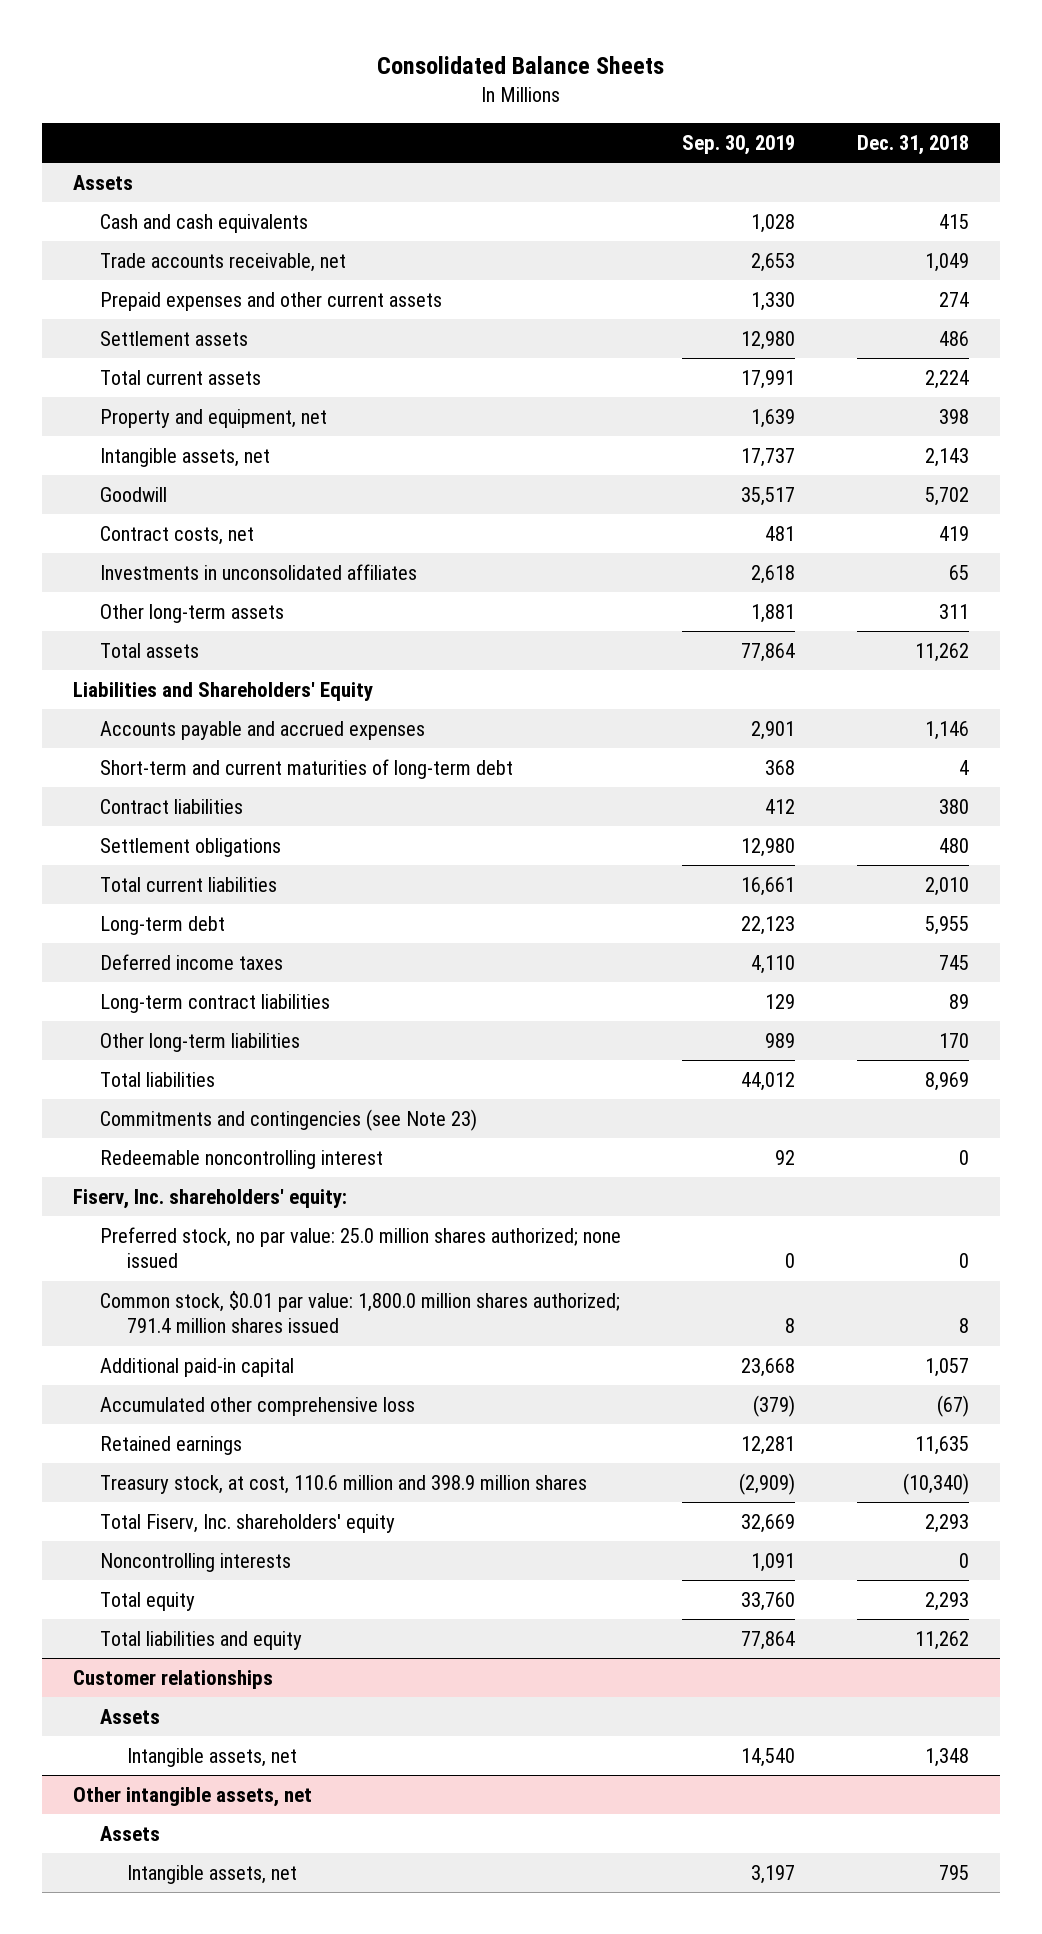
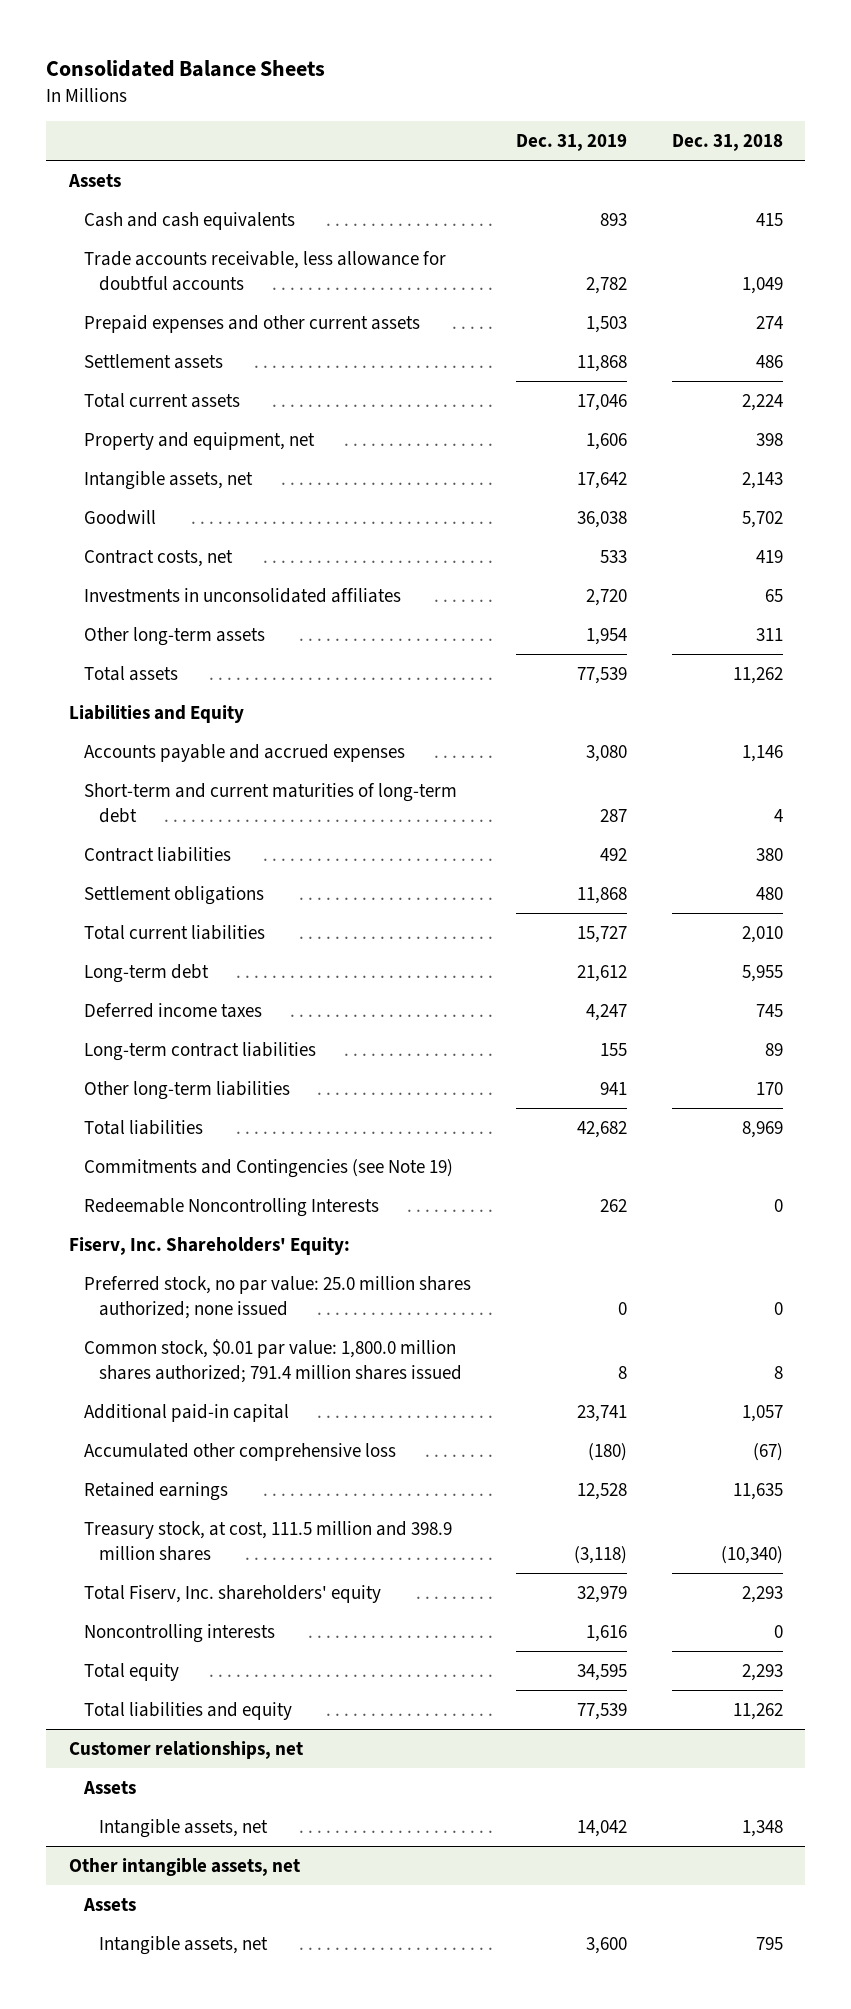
[682,135,796,156] Sep. 30, 2019 -> none
none -> [515,134,627,152] Dec. 31, 2019
[99,253,346,273] Trade accounts receivable, net -> [83,250,446,291] Trade accounts receivable, less allowance for doubtful accounts
[73,682,374,702] Liabilities and Shareholders' Equity -> [68,704,244,723] Liabilities and Equity
[99,1109,477,1132] Commitments and contingencies (see Note 23) -> [83,1158,453,1178] Commitments and Contingencies (see Note 19)
[99,1150,383,1170] Redeemable noncontrolling interest -> [83,1197,379,1217] Redeemable Noncontrolling Interests
[73,1189,348,1210] Fiserv, Inc. shareholders' equity: -> [68,1236,350,1255] Fiserv, Inc. Shareholders' Equity:
[99,1475,587,1495] Treasury stock, at cost, 110.6 million and 398.9 million shares -> [83,1520,452,1561] Treasury stock, at cost, 111.5 million and 398.9 million shares
[73,1670,274,1690] Customer relationships -> [68,1740,303,1759] Customer relationships, net

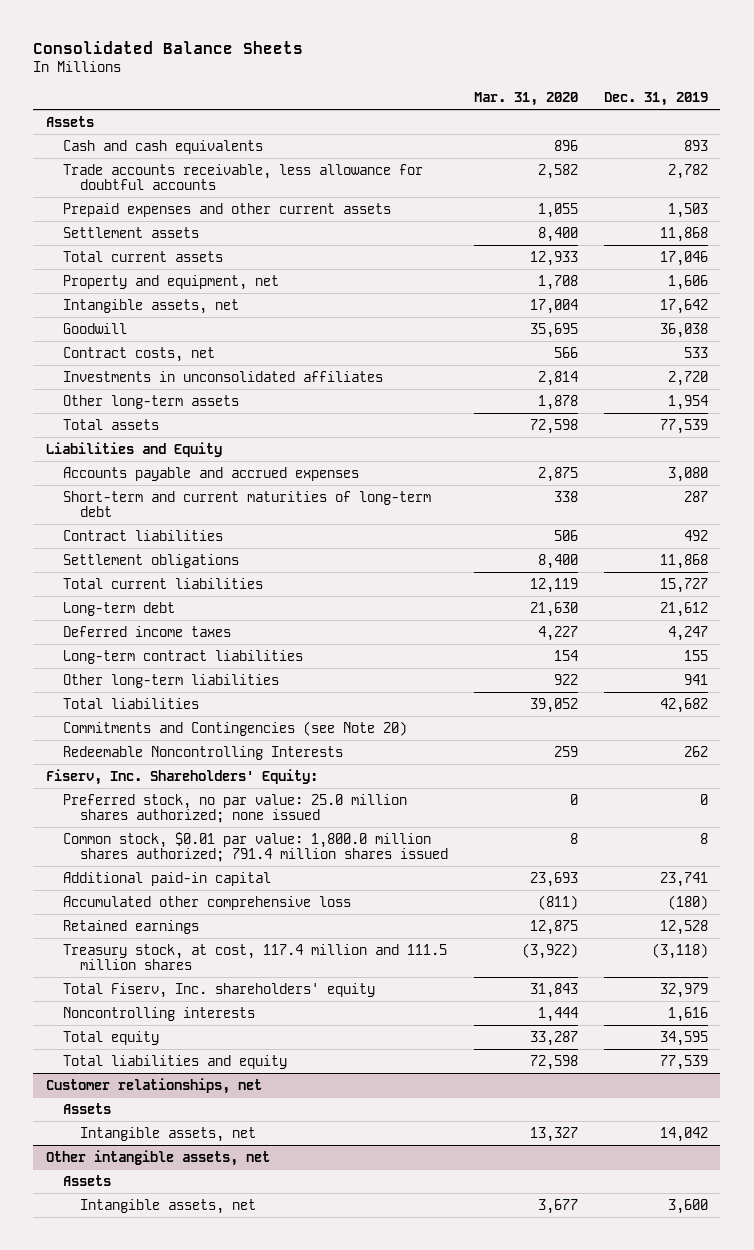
[671,134,783,152] Dec. 31, 2018 -> none
none -> [473,92,578,107] Mar. 31, 2020
[83,1158,453,1178] Commitments and Contingencies (see Note 19) -> [63,720,408,736] Commitments and Contingencies (see Note 20)
[83,1520,452,1561] Treasury stock, at cost, 111.5 million and 398.9 million shares -> [63,943,448,971] Treasury stock, at cost, 117.4 million and 111.5 million shares

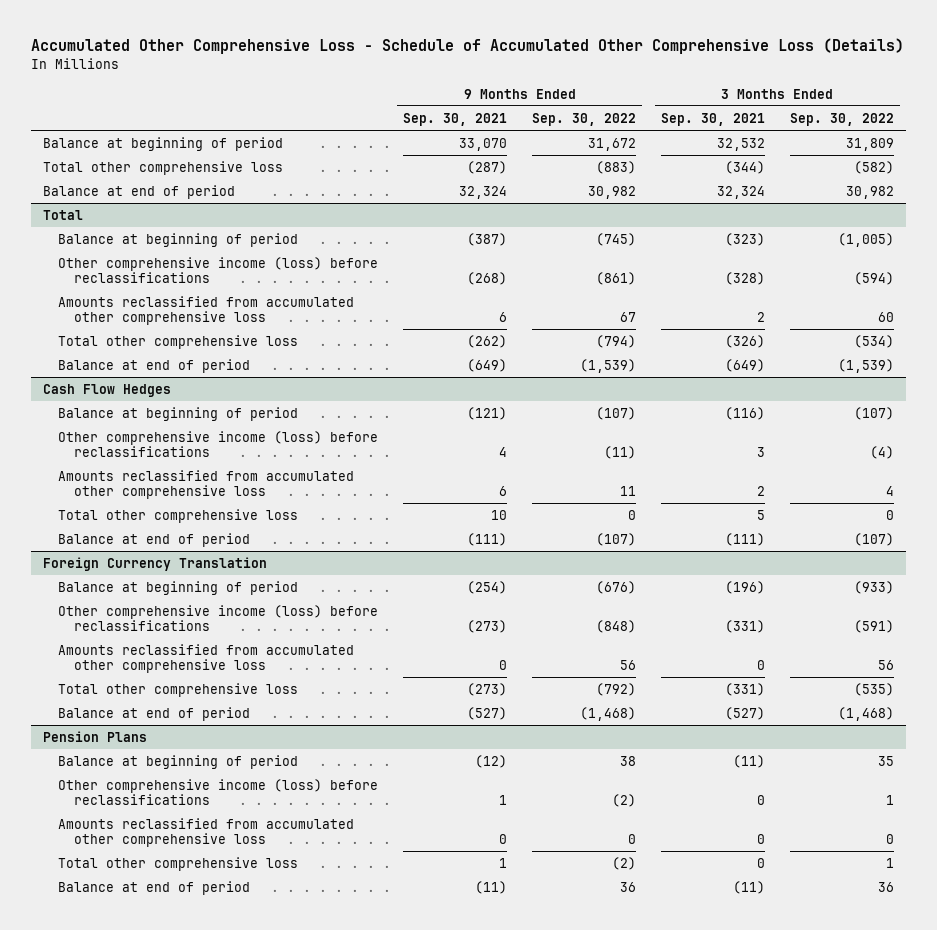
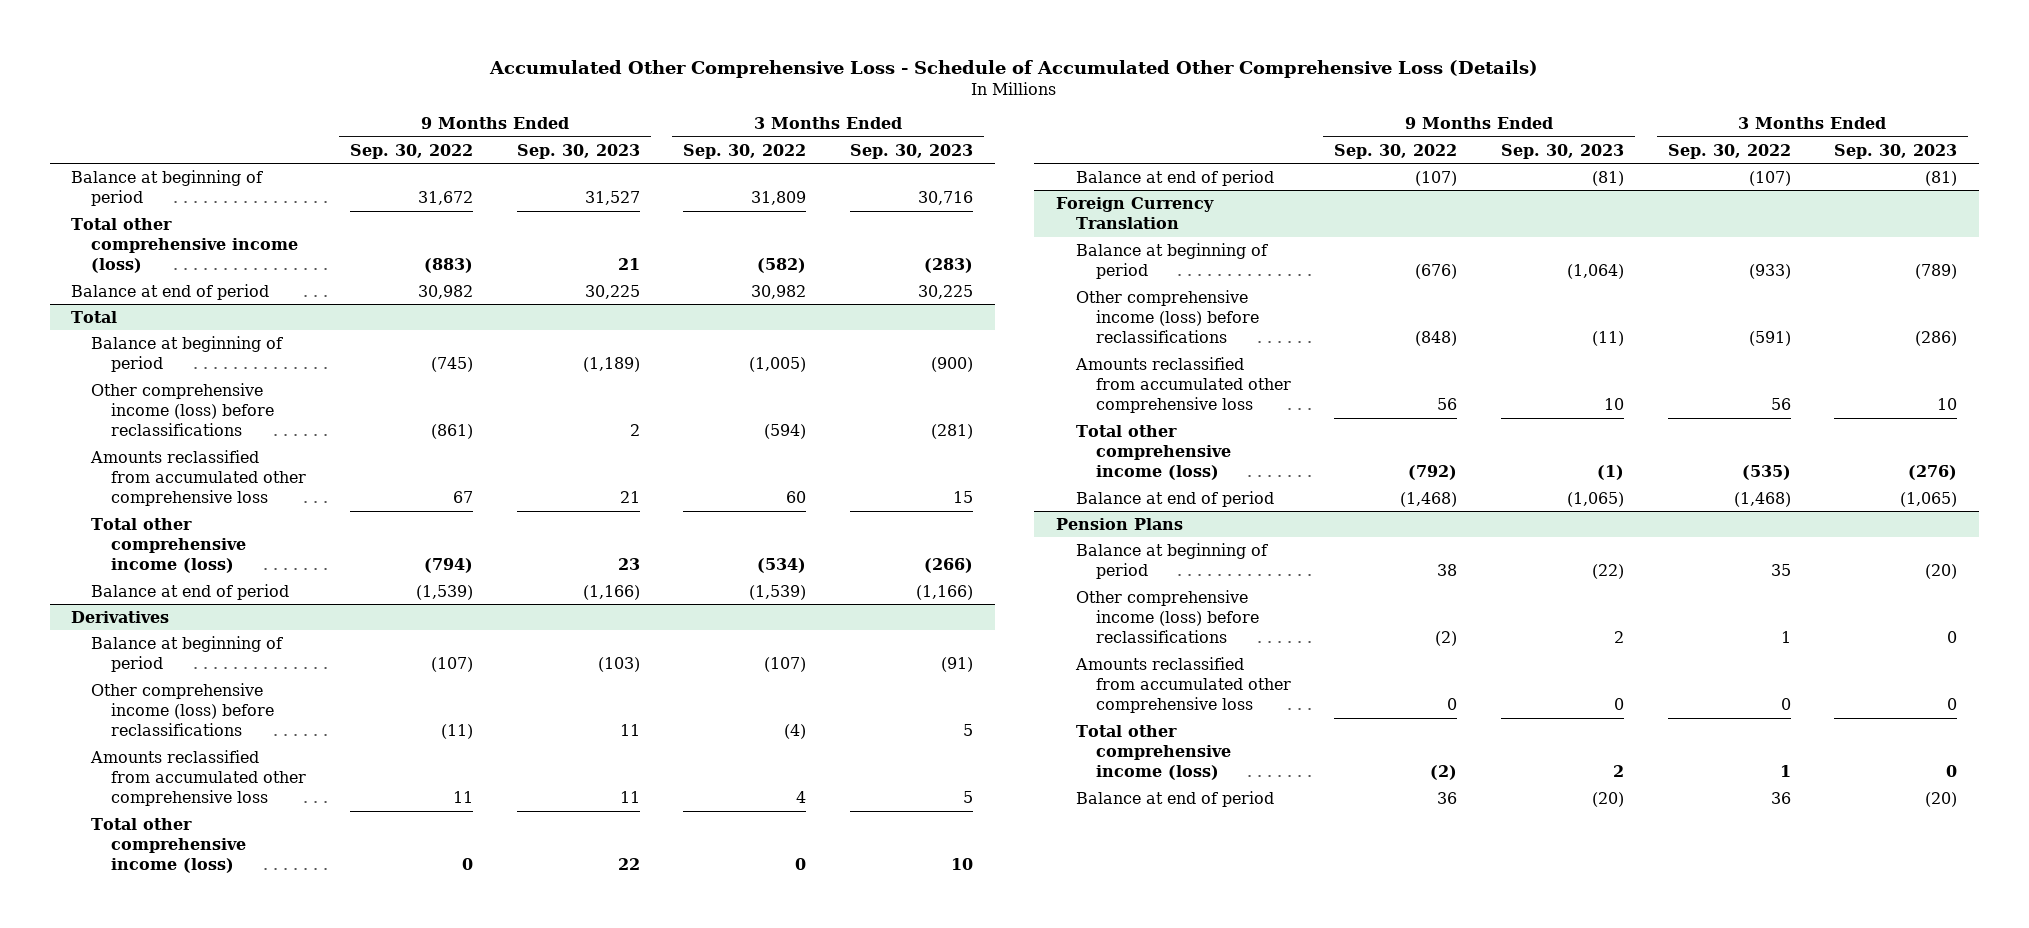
[403,112,508,126] Sep. 30, 2021 -> none
[660,112,765,126] Sep. 30, 2021 -> none
none -> [516,143,640,159] Sep. 30, 2023
none -> [849,143,973,159] Sep. 30, 2023
[43,160,284,175] Total other comprehensive loss -> [71,217,299,274] Total other comprehensive income (loss)
[58,334,299,349] Total other comprehensive loss -> [91,517,247,574] Total other comprehensive income (loss)
[43,383,172,397] Cash Flow Hedges -> [71,610,170,623] Derivatives
[58,508,299,523] Total other comprehensive loss -> [91,817,247,874] Total other comprehensive income (loss)
[58,682,299,697] Total other comprehensive loss -> [1075,424,1231,481] Total other comprehensive income (loss)
[58,856,299,871] Total other comprehensive loss -> [1075,724,1231,781] Total other comprehensive income (loss)

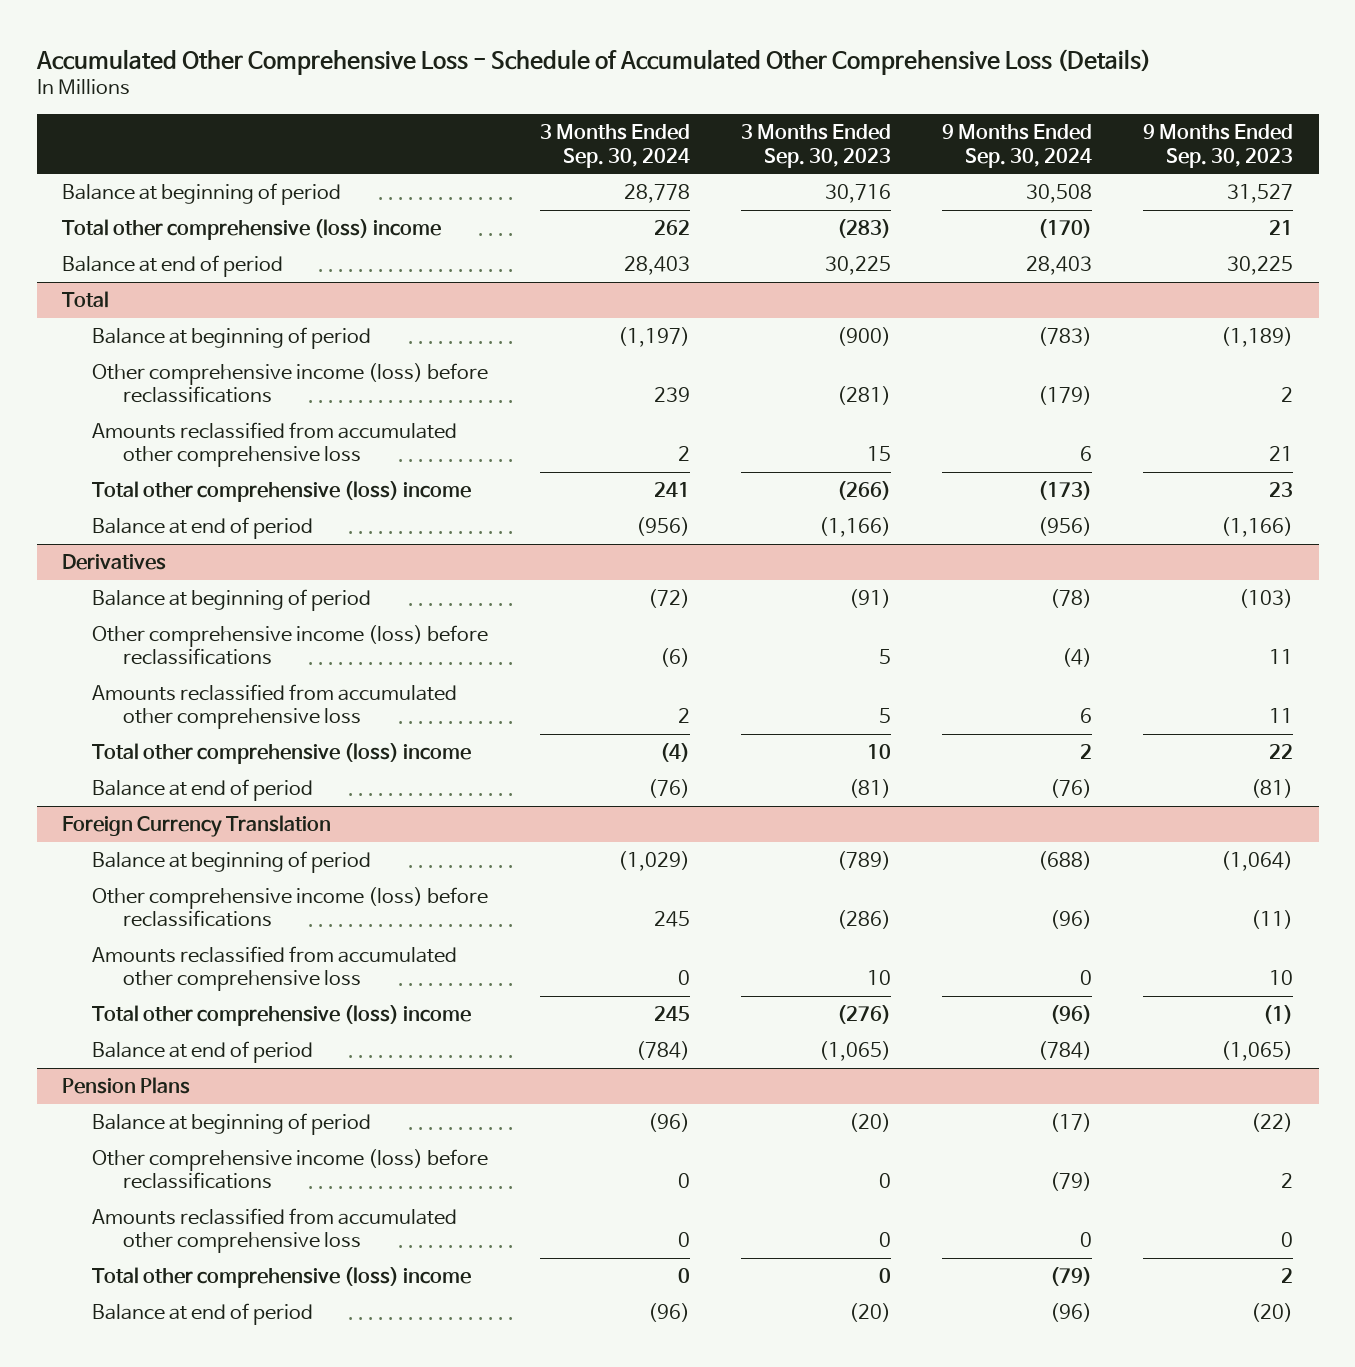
[350,143,474,159] Sep. 30, 2022 -> none
[683,143,807,159] Sep. 30, 2022 -> none
none -> [539,124,690,168] 3 Months Ended Sep. 30, 2024
none -> [941,124,1092,168] 9 Months Ended Sep. 30, 2024
[71,217,299,274] Total other comprehensive income (loss) -> [62,219,442,241] Total other comprehensive (loss) income
[91,517,247,574] Total other comprehensive income (loss) -> [92,481,472,503] Total other comprehensive (loss) income
[91,817,247,874] Total other comprehensive income (loss) -> [92,743,472,765] Total other comprehensive (loss) income
[1075,424,1231,481] Total other comprehensive income (loss) -> [92,1005,472,1027] Total other comprehensive (loss) income
[1075,724,1231,781] Total other comprehensive income (loss) -> [92,1267,472,1289] Total other comprehensive (loss) income

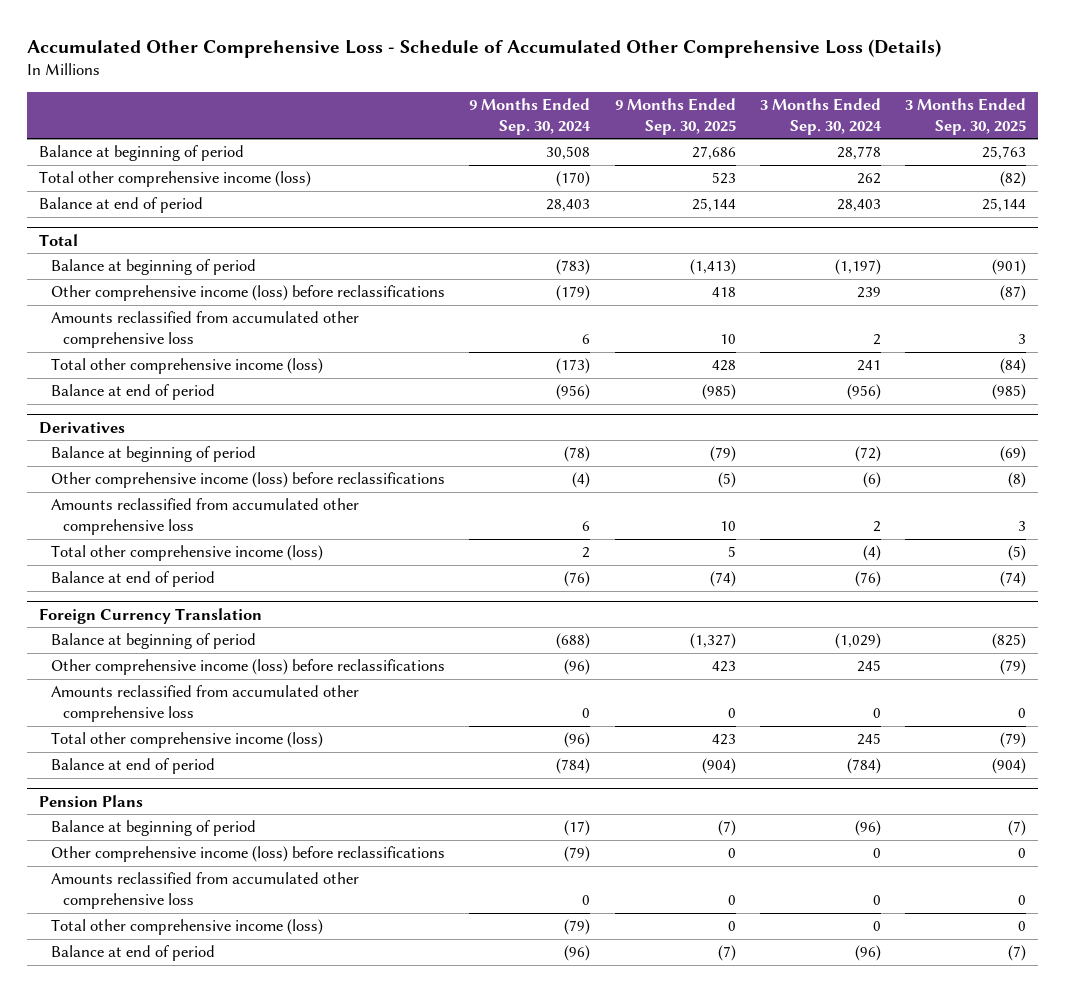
[740,124,891,168] 3 Months Ended Sep. 30, 2023 -> none
[1143,124,1294,168] 9 Months Ended Sep. 30, 2023 -> none
none -> [614,97,736,135] 9 Months Ended Sep. 30, 2025
none -> [905,97,1027,135] 3 Months Ended Sep. 30, 2025
[62,219,442,241] Total other comprehensive (loss) income -> [39,171,312,188] Total other comprehensive income (loss)
[92,481,472,503] Total other comprehensive (loss) income -> [51,358,324,375] Total other comprehensive income (loss)
[92,743,472,765] Total other comprehensive (loss) income -> [51,545,324,562] Total other comprehensive income (loss)
[92,1005,472,1027] Total other comprehensive (loss) income -> [51,732,324,749] Total other comprehensive income (loss)
[92,1267,472,1289] Total other comprehensive (loss) income -> [51,919,324,936] Total other comprehensive income (loss)

